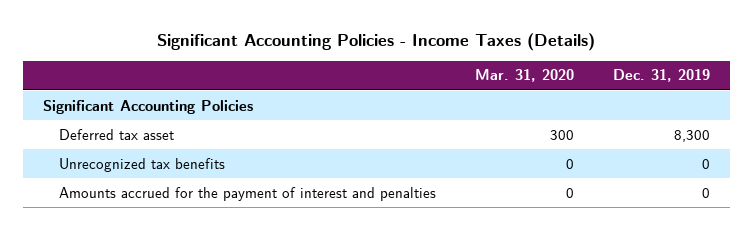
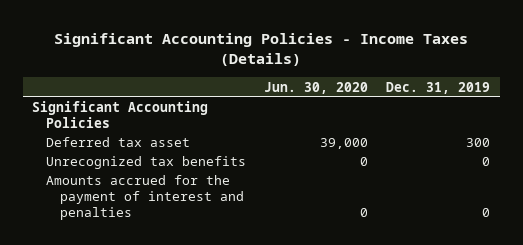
[475,69,575,83] Mar. 31, 2020 -> none
none -> [264,81,369,94] Jun. 30, 2020
[674,129,711,142] 8,300 -> [466,138,491,148] 300

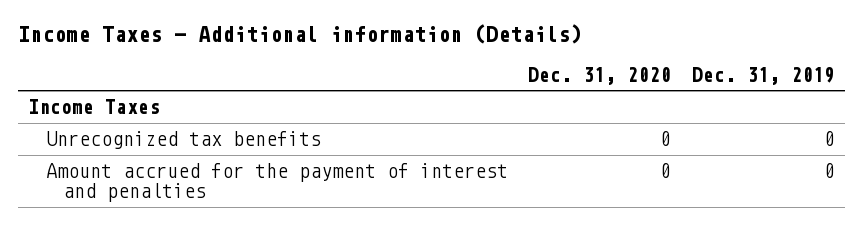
[54,32,469,67] Significant Accounting Policies - Income Taxes (Details) -> [17,24,582,45] Income Taxes - Additional information (Details)
[264,81,369,94] Jun. 30, 2020 -> none
none -> [528,66,672,85] Dec. 31, 2020
[32,101,209,129] Significant Accounting Policies -> none
[46,137,191,148] Deferred tax asset -> none
none -> [28,99,161,115] Income Taxes
[46,175,244,221] Amounts accrued for the payment of interest and penalties -> [45,163,508,203] Amount accrued for the payment of interest and penalties

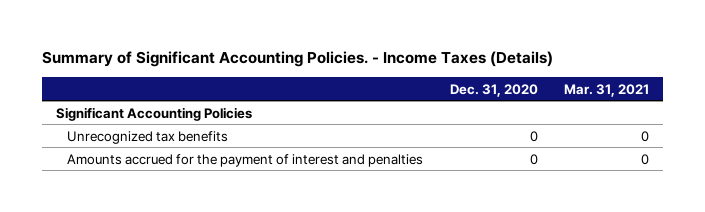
[17,24,582,45] Income Taxes - Additional information (Details) -> [42,51,554,68] Summary of Significant Accounting Policies. - Income Taxes (Details)
[691,66,835,85] Dec. 31, 2019 -> none
none -> [564,83,650,97] Mar. 31, 2021
[28,99,161,115] Income Taxes -> none
none -> [55,106,252,121] Significant Accounting Policies
[45,163,508,203] Amount accrued for the payment of interest and penalties -> [66,153,423,167] Amounts accrued for the payment of interest and penalties

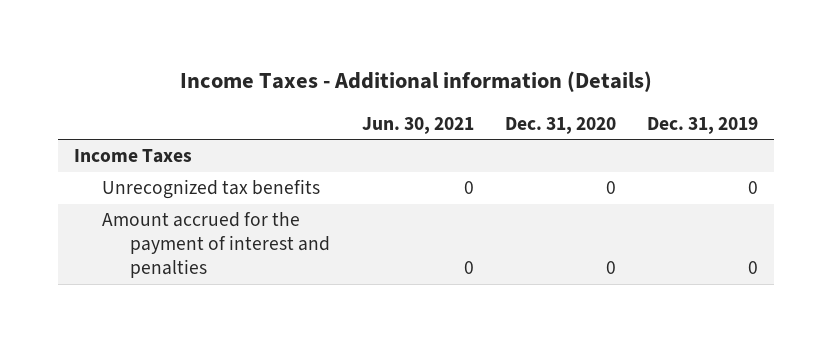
[42,51,554,68] Summary of Significant Accounting Policies. - Income Taxes (Details) -> [180,71,653,93] Income Taxes - Additional information (Details)
[564,83,650,97] Mar. 31, 2021 -> none
none -> [361,116,474,134] Jun. 30, 2021
none -> [647,116,759,134] Dec. 31, 2019
[55,106,252,121] Significant Accounting Policies -> none
none -> [73,149,192,164] Income Taxes
[66,153,423,167] Amounts accrued for the payment of interest and penalties -> [101,212,331,279] Amount accrued for the payment of interest and penalties

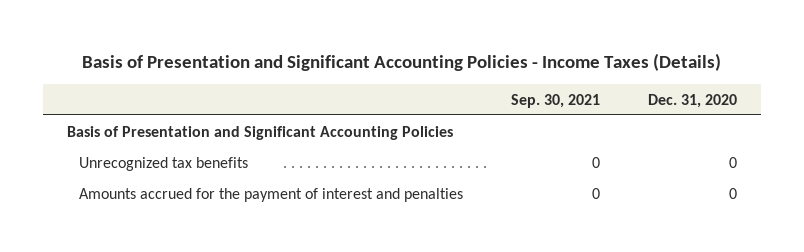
[180,71,653,93] Income Taxes - Additional information (Details) -> [81,53,721,72] Basis of Presentation and Significant Accounting Policies - Income Taxes (Details)
[361,116,474,134] Jun. 30, 2021 -> none
[647,116,759,134] Dec. 31, 2019 -> none
none -> [510,93,600,108] Sep. 30, 2021
[73,149,192,164] Income Taxes -> none
none -> [67,125,454,140] Basis of Presentation and Significant Accounting Policies
[101,212,331,279] Amount accrued for the payment of interest and penalties -> [78,187,463,202] Amounts accrued for the payment of interest and penalties

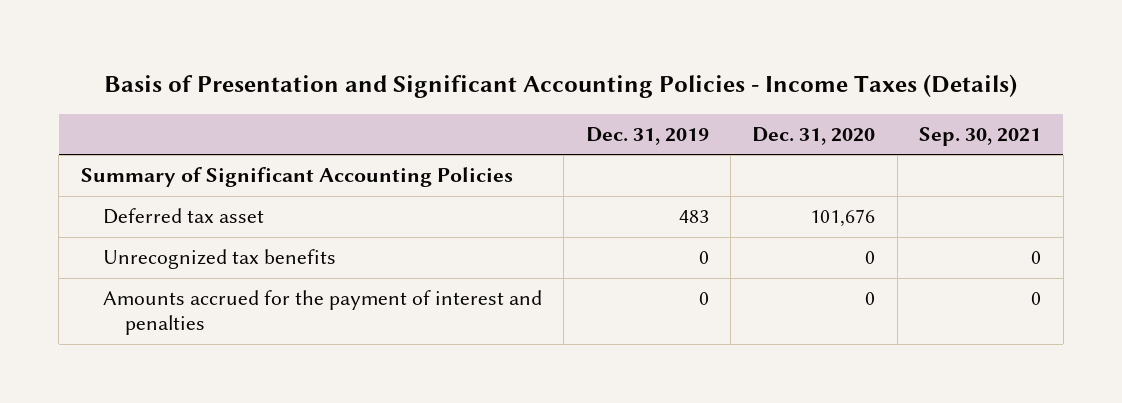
none -> [585,127,709,146] Dec. 31, 2019
[67,125,454,140] Basis of Presentation and Significant Accounting Policies -> [80,167,513,188] Summary of Significant Accounting Policies
none -> [102,208,264,225] Deferred tax asset

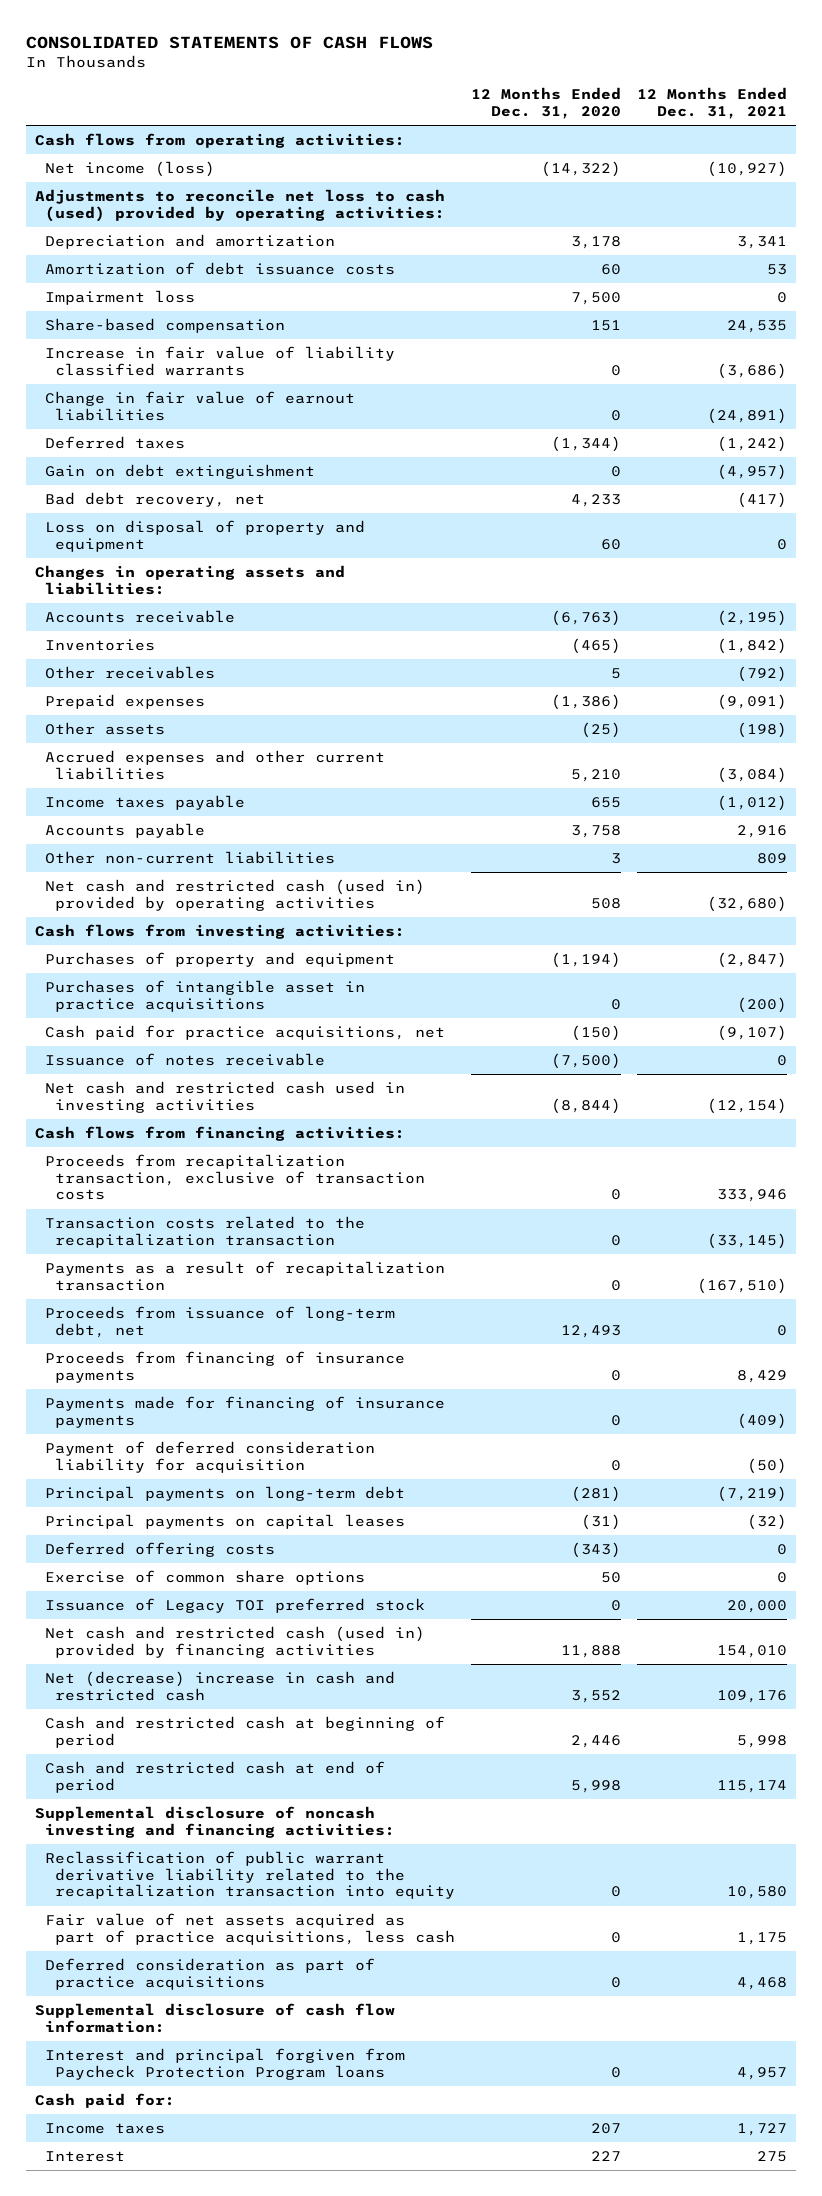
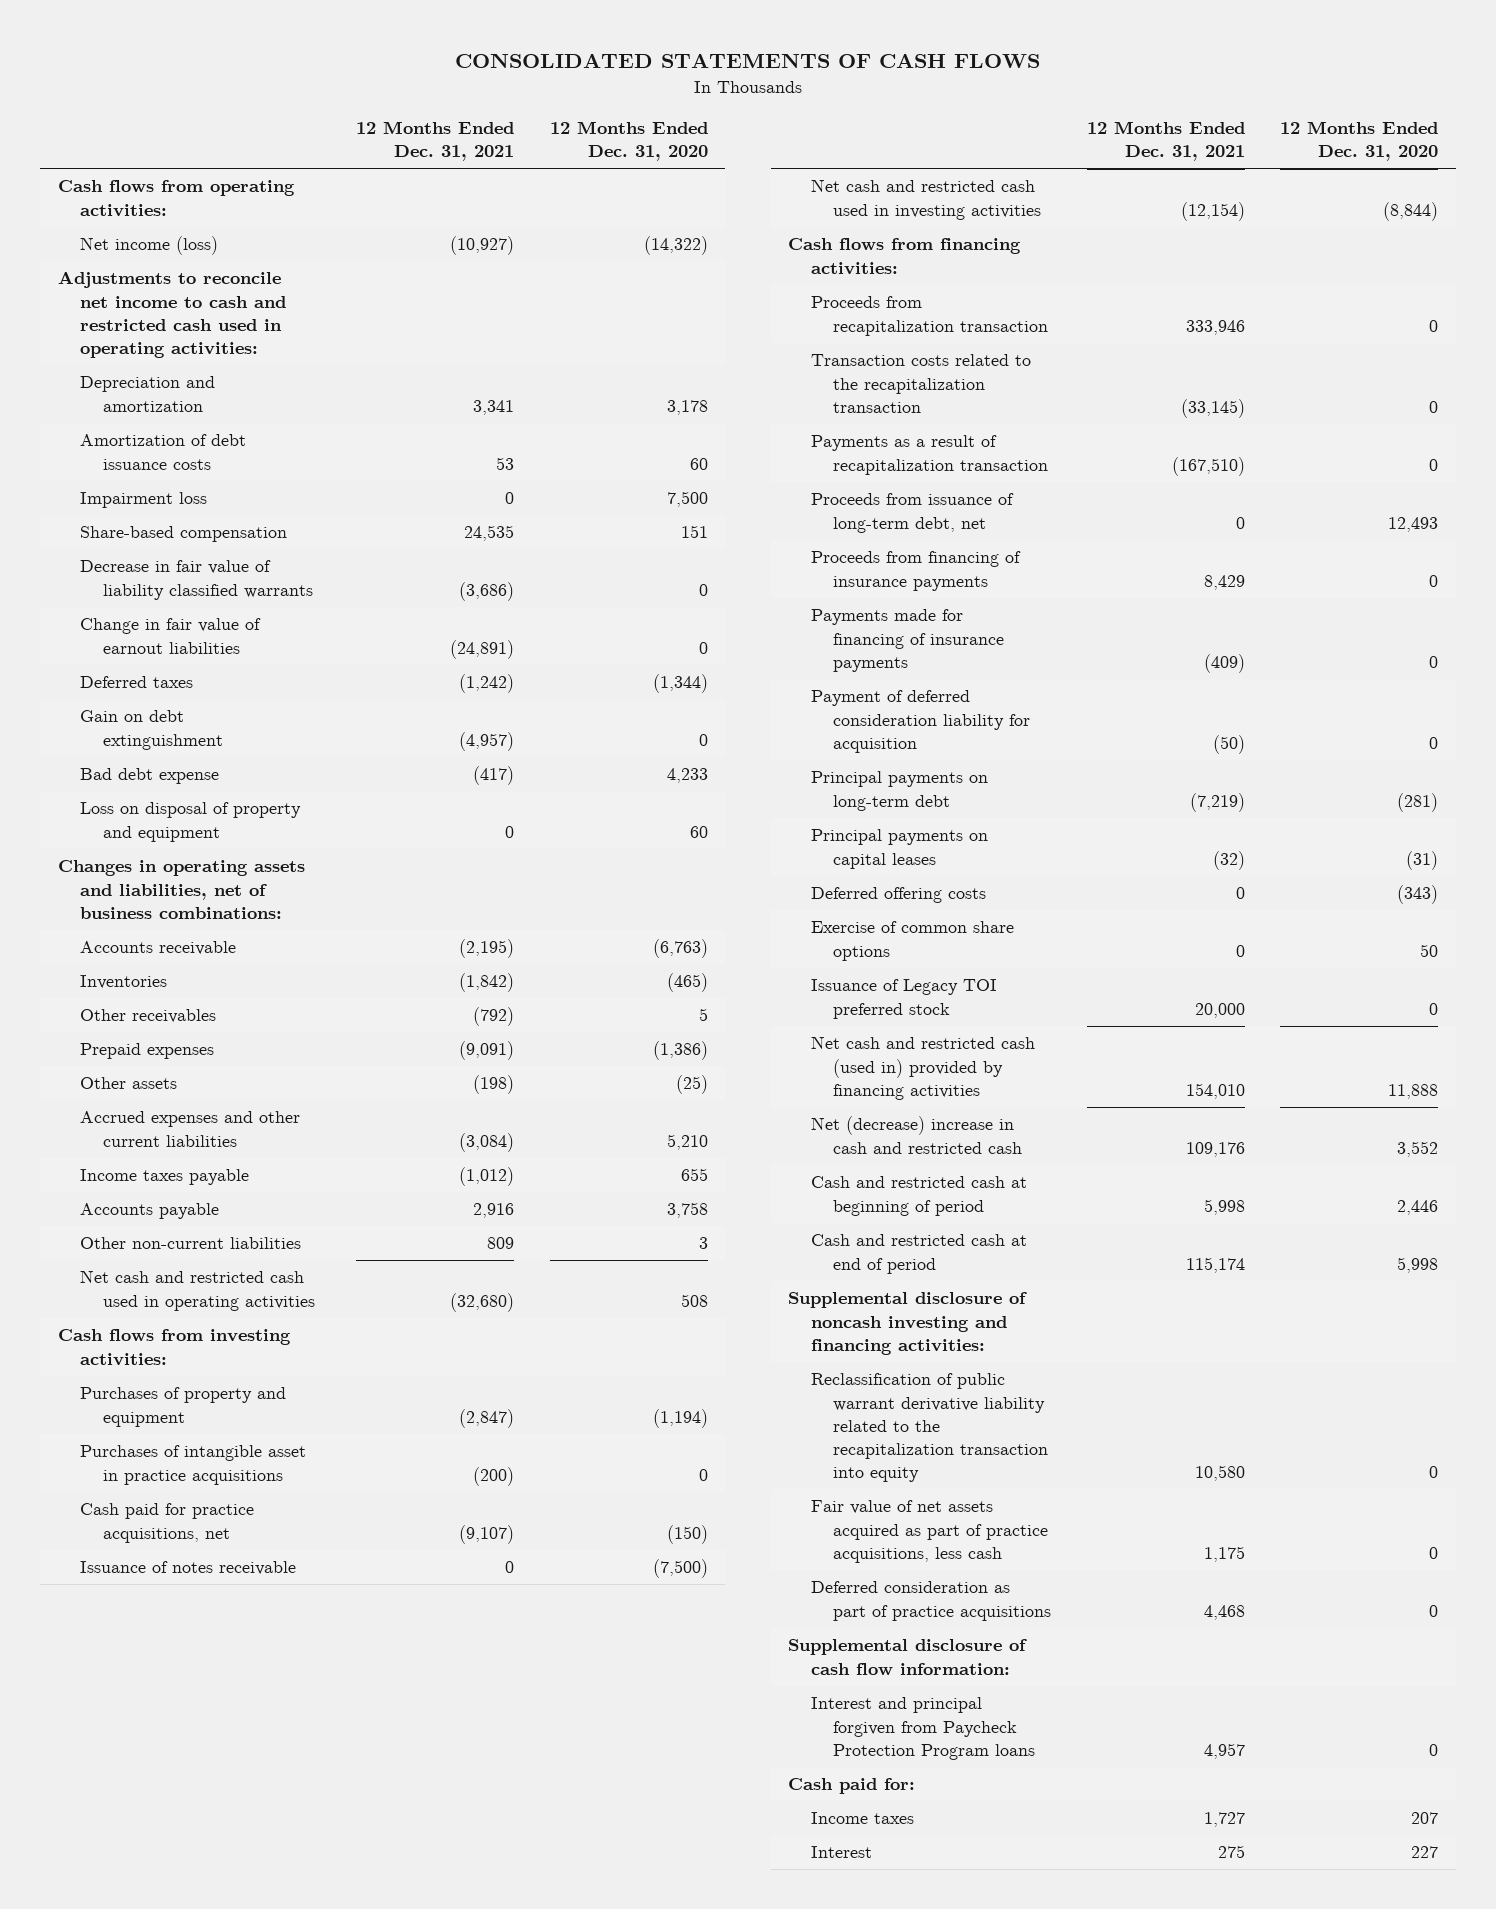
[34,188,445,222] Adjustments to reconcile net loss to cash (used) provided by operating activities: -> [57,271,287,358] Adjustments to reconcile net income to cash and restricted cash used in operating activities:
[44,345,395,376] Increase in fair value of liability classified warrants -> [80,560,313,600] Decrease in fair value of liability classified warrants
[44,491,265,507] Bad debt recovery, net -> [80,768,220,785] Bad debt expense
[34,564,345,595] Changes in operating assets and liabilities: -> [57,860,305,919] Changes in operating assets and liabilities, net of business combinations:
[44,878,425,911] Net cash and restricted cash (used in) provided by operating activities -> [80,1270,315,1311] Net cash and restricted cash used in operating activities
[44,1153,425,1201] Proceeds from recapitalization transaction, exclusive of transaction costs -> [810,296,1049,336] Proceeds from recapitalization transaction

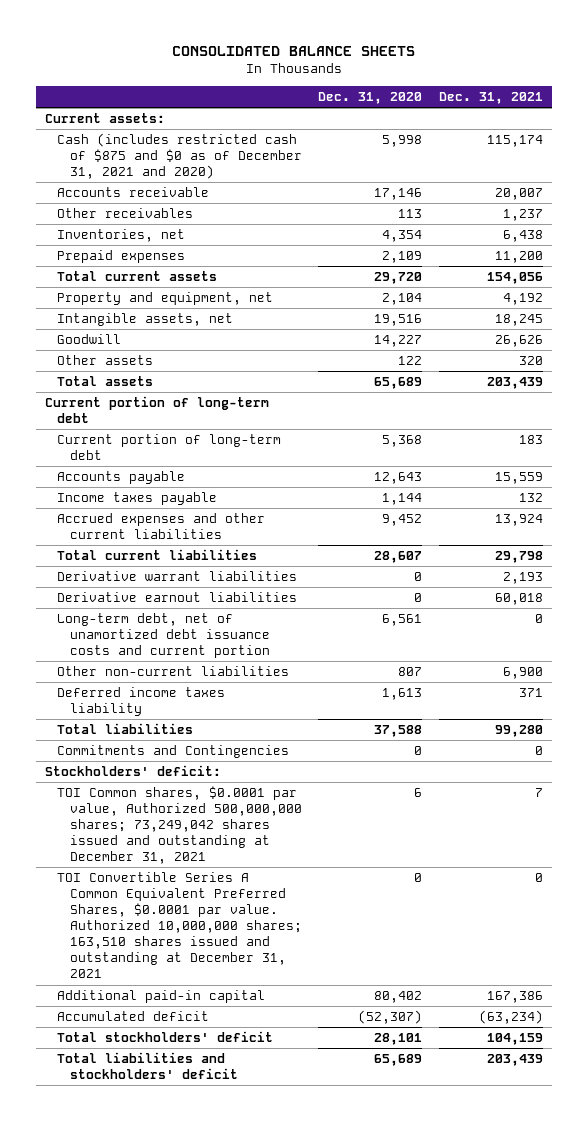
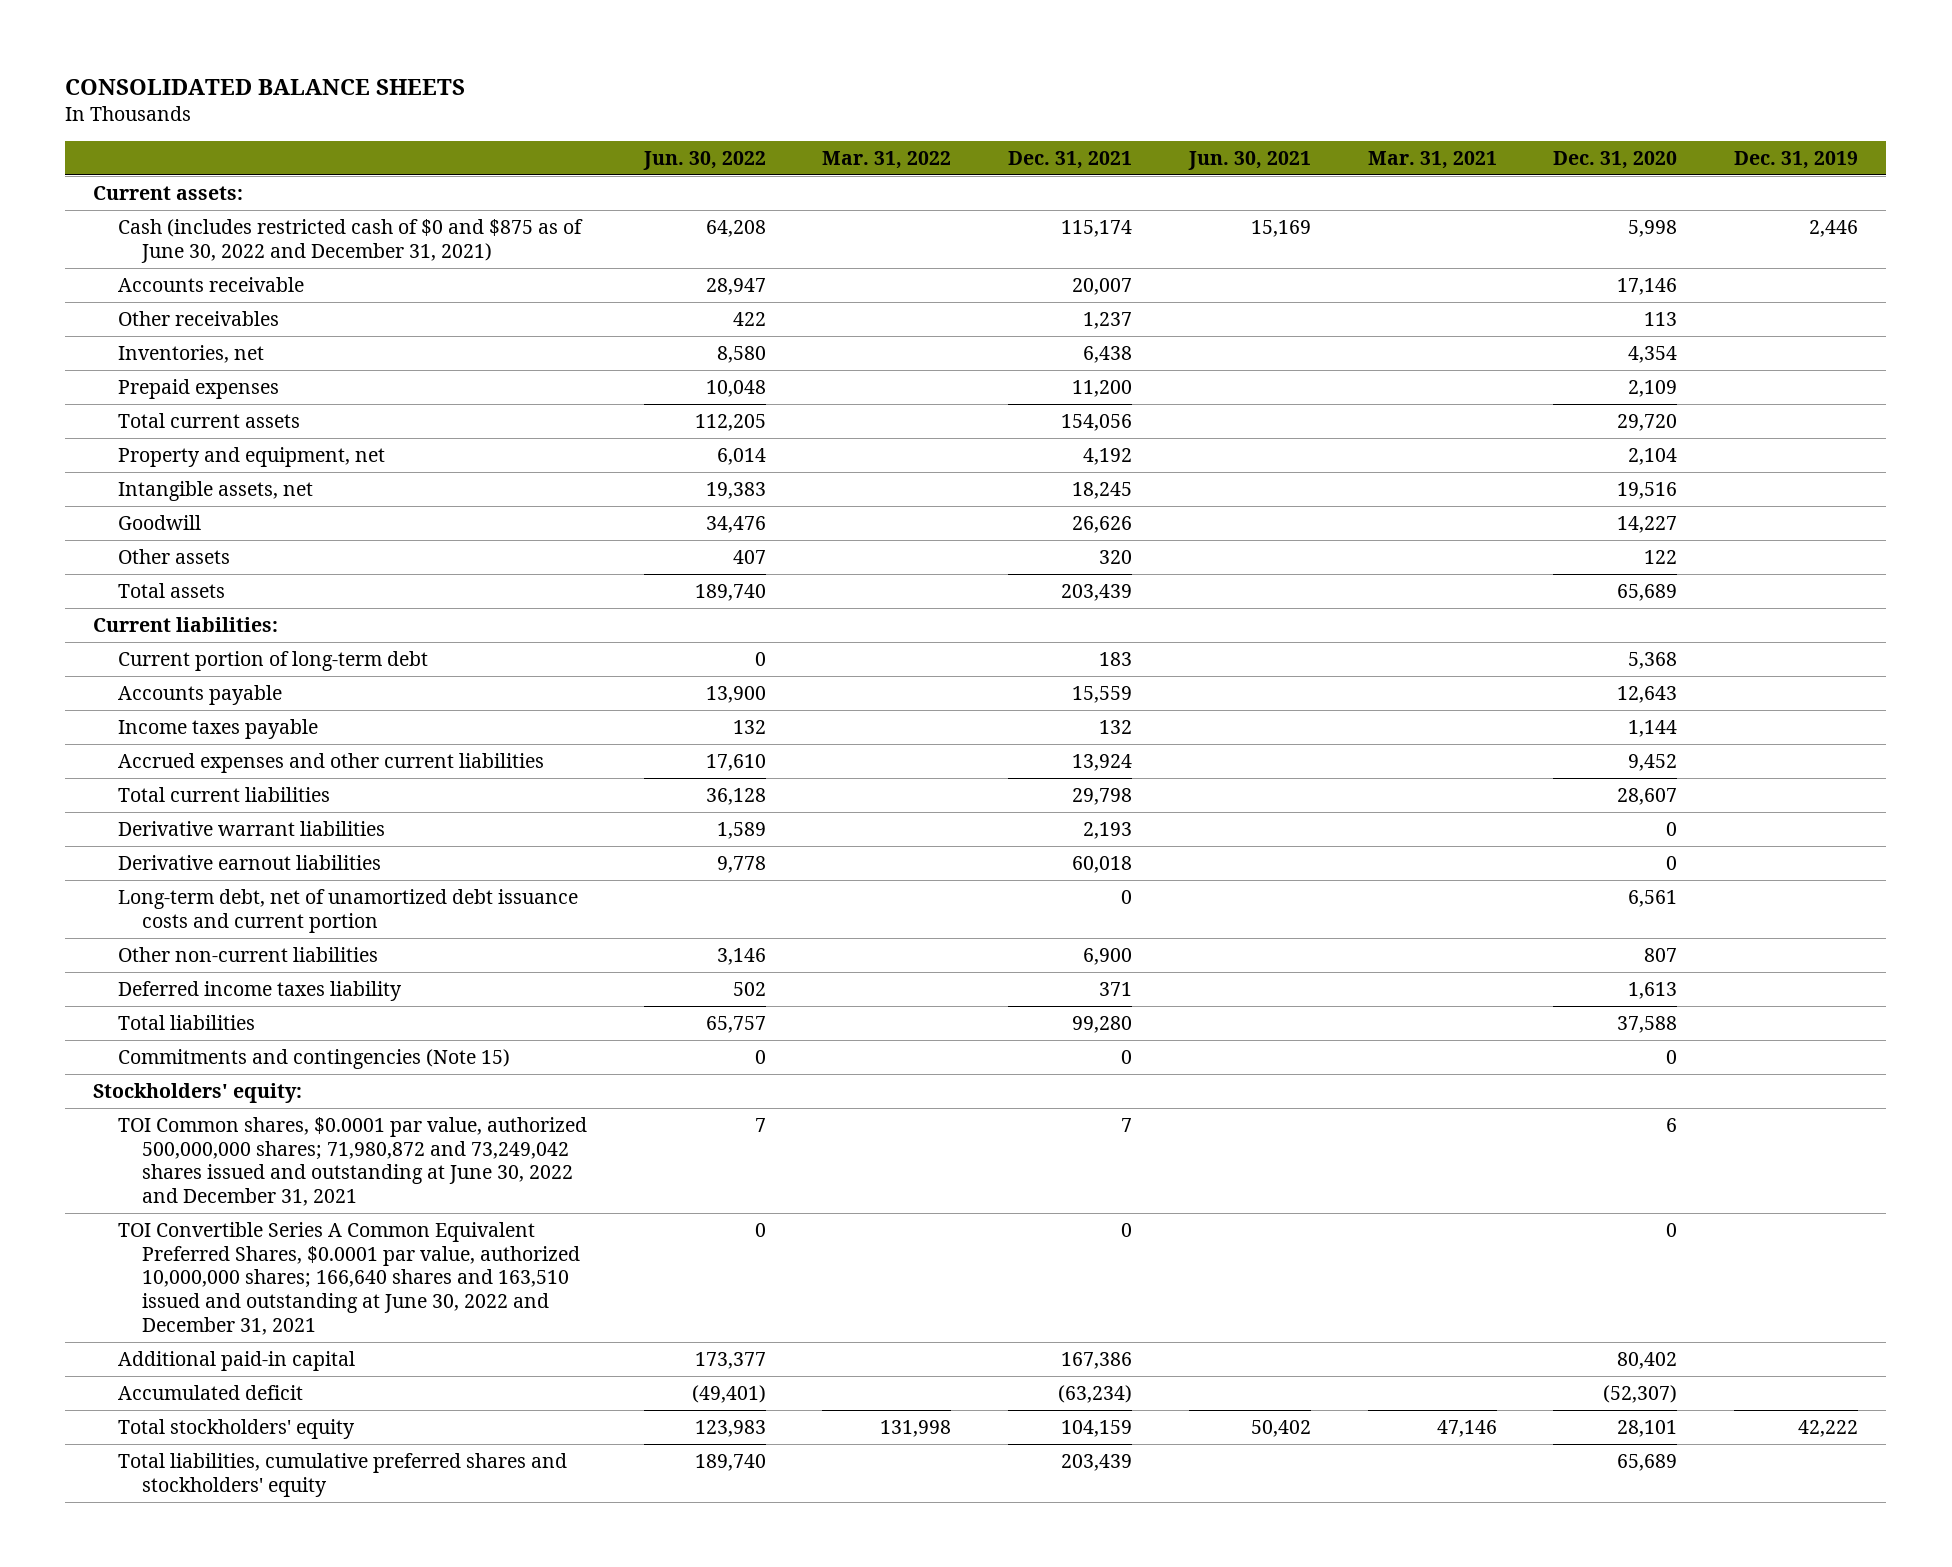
none -> [642,150,766,170] Jun. 30, 2022
none -> [822,150,952,169] Mar. 31, 2022
none -> [1187,150,1311,170] Jun. 30, 2021
none -> [1367,150,1497,169] Mar. 31, 2021
none -> [1734,150,1859,169] Dec. 31, 2019
[57,133,302,180] Cash (includes restricted cash of $875 and $0 as of December 31, 2021 and 2020) -> [117,218,583,263] Cash (includes restricted cash of $0 and $875 as of June 30, 2022 and December 31, 2021)
[44,396,269,424] Current portion of long-term debt -> [93,616,279,632] Current liabilities:
[57,745,290,759] Commitments and Contingencies -> [117,1048,510,1069] Commitments and contingencies (Note 15)
[44,765,221,777] Stockholders' deficit: -> [93,1082,303,1103] Stockholders' equity:
[57,786,302,865] TOI Common shares, $0.0001 par value, Authorized 500,000,000 shares; 73,249,042 shares issued and outstanding at December 31, 2021 -> [117,1116,587,1207] TOI Common shares, $0.0001 par value, authorized 500,000,000 shares; 71,980,872 and 73,249,042 shares issued and outstanding at June 30, 2022 and December 31, 2021
[57,872,302,979] TOI Convertible Series A Common Equivalent Preferred Shares, $0.0001 par value. Authorized 10,000,000 shares; 163,510 shares issued and outstanding at December 31, 2021 -> [117,1221,581,1335] TOI Convertible Series A Common Equivalent Preferred Shares, $0.0001 par value, authorized 10,000,000 shares; 166,640 shares and 163,510 issued and outstanding at June 30, 2022 and December 31, 2021
[57,1031,274,1043] Total stockholders' deficit -> [117,1418,355,1439] Total stockholders' equity
[57,1052,238,1080] Total liabilities and stockholders' deficit -> [117,1452,567,1497] Total liabilities, cumulative preferred shares and stockholders' equity

